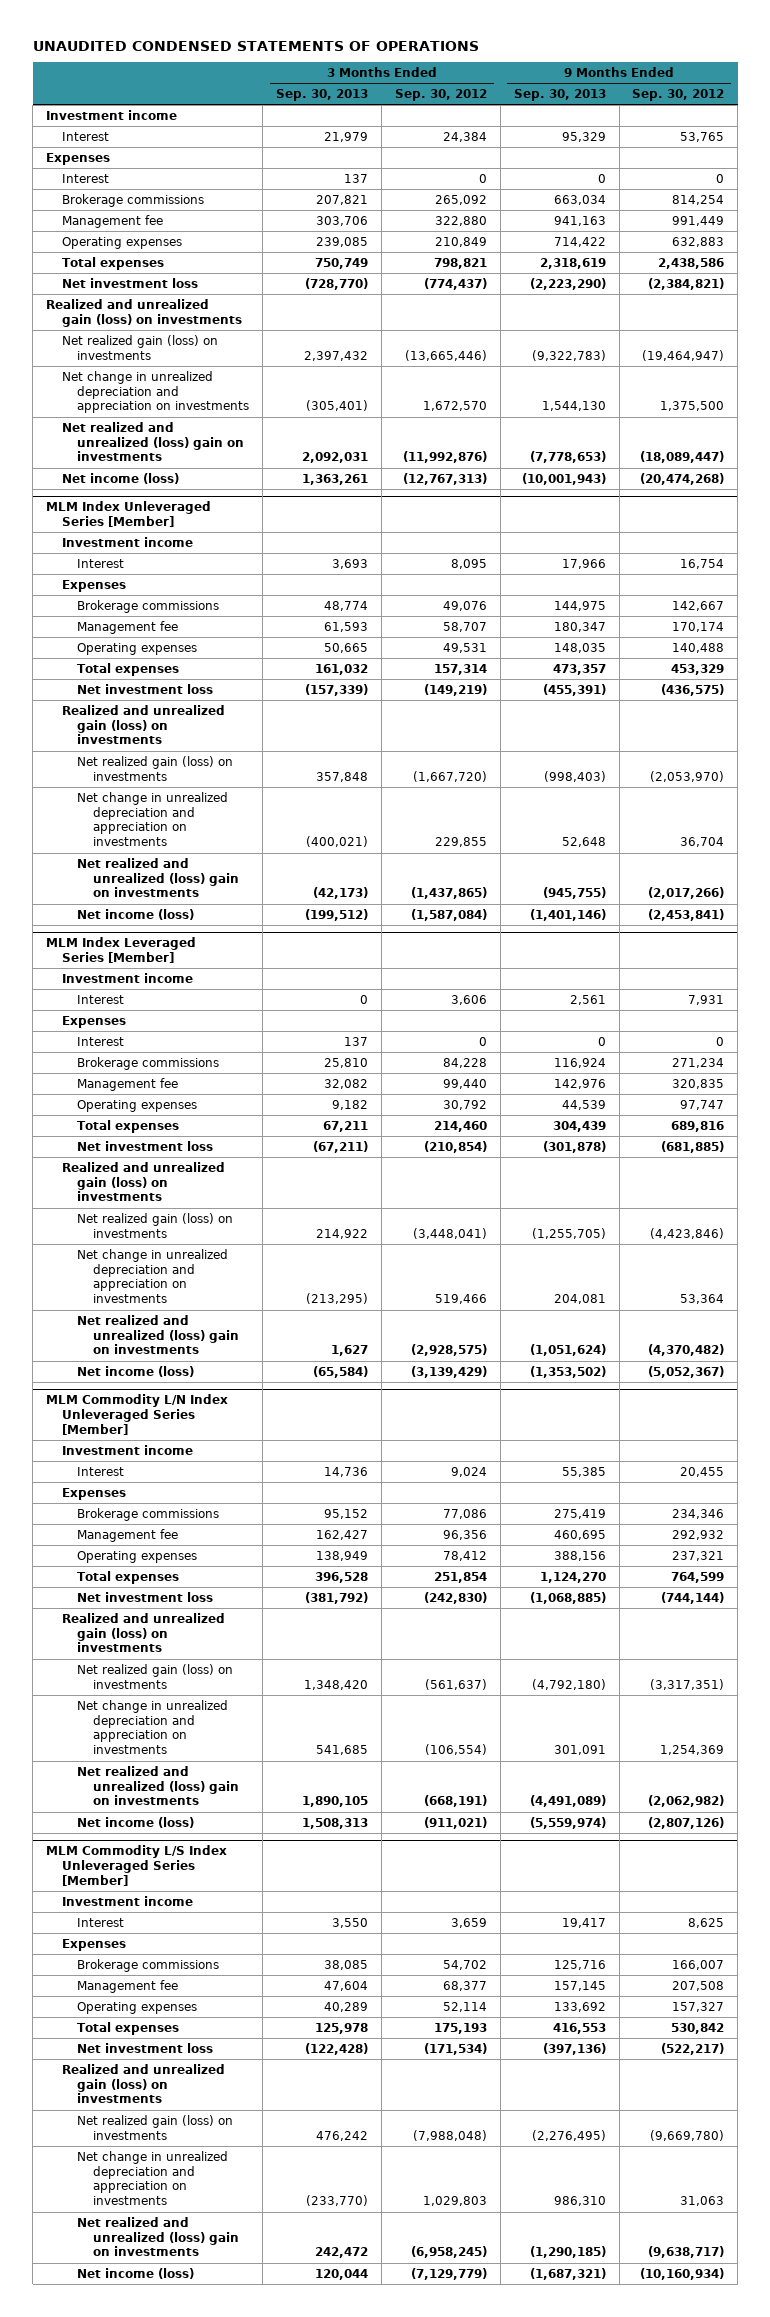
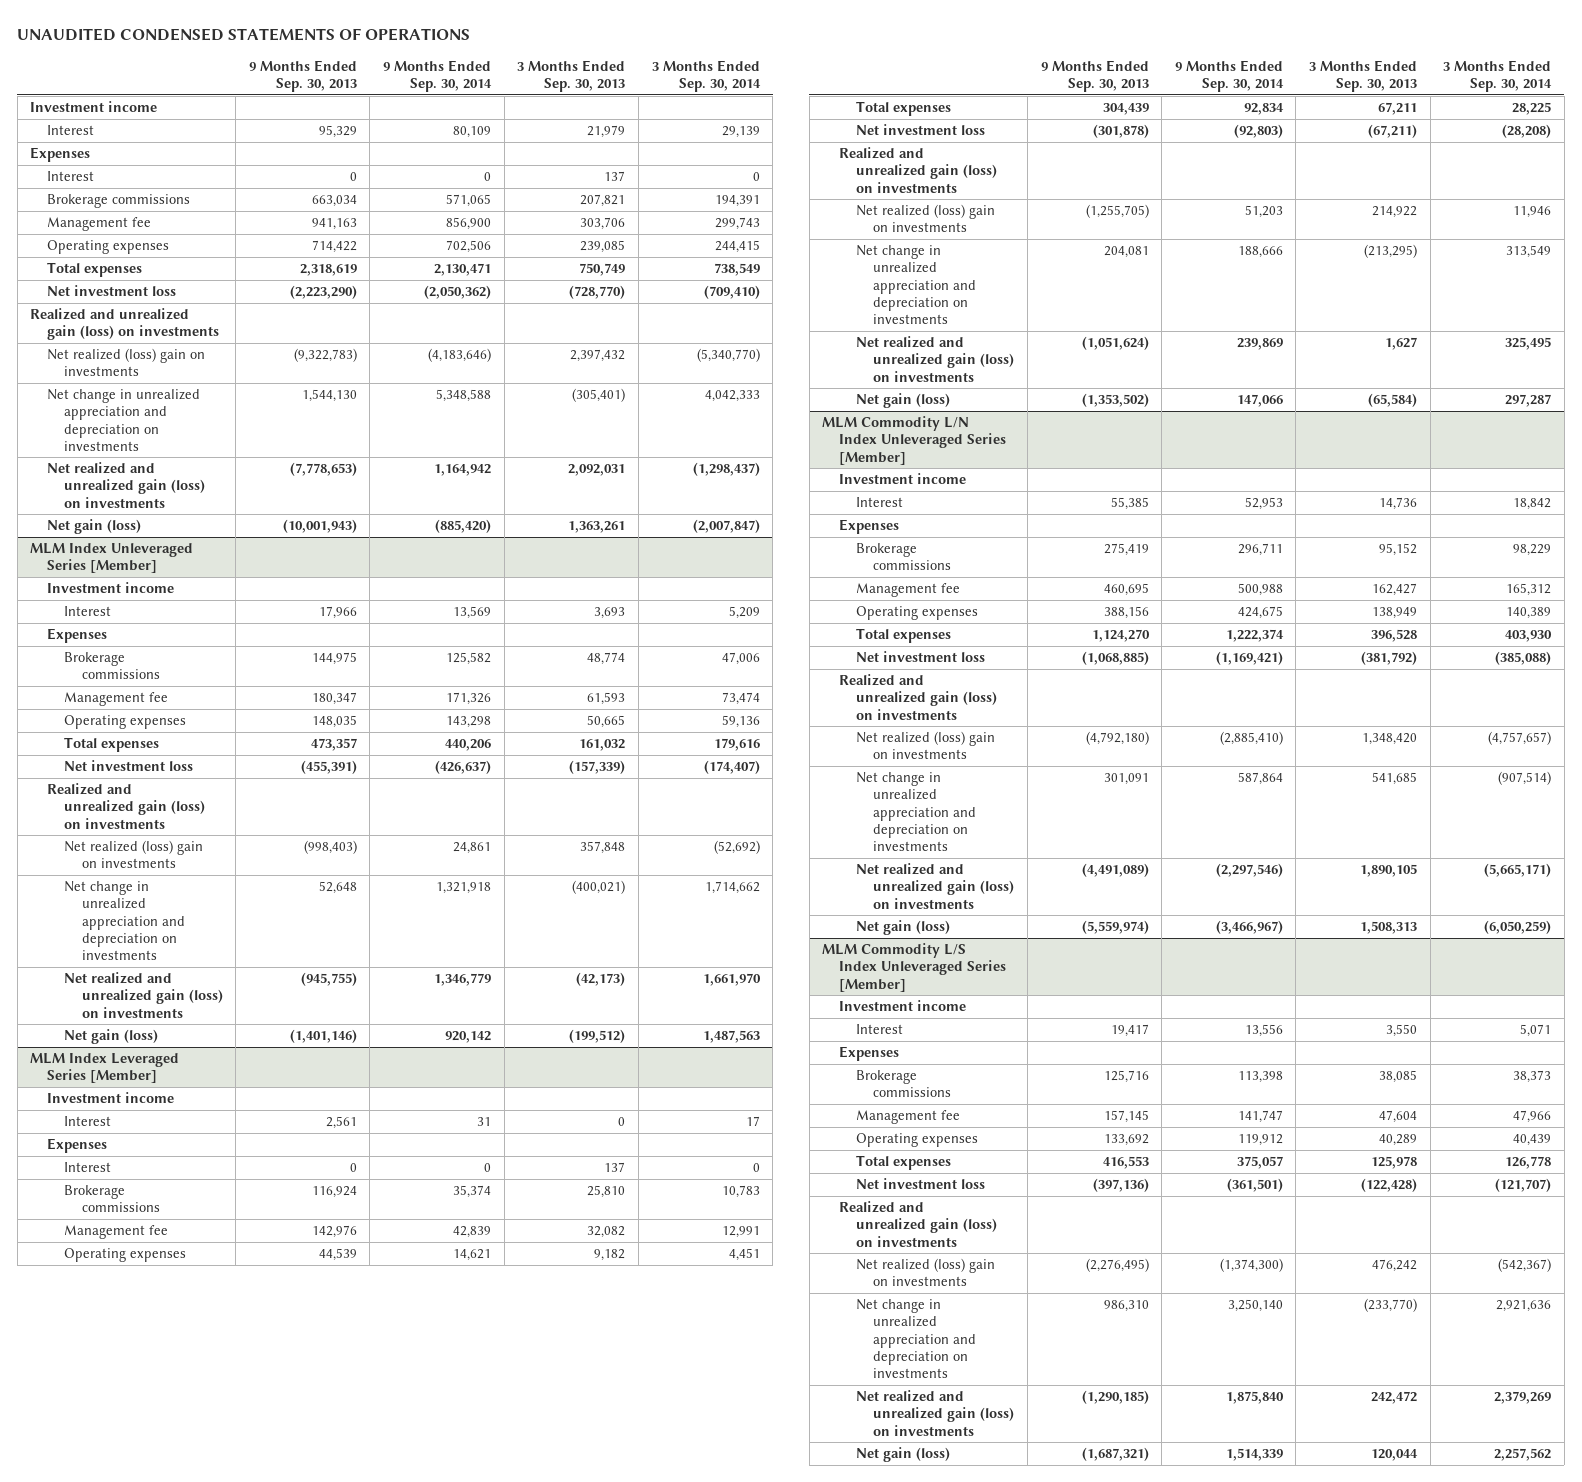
[394,88,487,101] Sep. 30, 2012 -> none
[632,88,725,101] Sep. 30, 2012 -> none
none -> [383,59,493,92] 9 Months Ended Sep. 30, 2014
none -> [651,59,761,92] 3 Months Ended Sep. 30, 2014
[61,334,218,360] Net realized gain (loss) on investments -> [47,348,206,377] Net realized (loss) gain on investments
[61,370,250,414] Net change in unrealized depreciation and appreciation on investments -> [47,389,201,451] Net change in unrealized appreciation and depreciation on investments
[61,421,245,462] Net realized and unrealized (loss) gain on investments -> [47,462,206,508] Net realized and unrealized gain (loss) on investments
[61,472,179,484] Net income (loss) -> [47,519,142,535] Net gain (loss)
[77,755,234,781] Net realized gain (loss) on investments -> [64,840,204,869] Net realized (loss) gain on investments
[77,791,229,847] Net change in unrealized depreciation and appreciation on investments -> [64,881,185,960] Net change in unrealized appreciation and depreciation on investments
[77,857,240,898] Net realized and unrealized (loss) gain on investments -> [64,972,223,1018] Net realized and unrealized gain (loss) on investments
[77,908,195,920] Net income (loss) -> [64,1029,159,1045] Net gain (loss)
[77,1212,234,1238] Net realized gain (loss) on investments -> [856,204,996,233] Net realized (loss) gain on investments
[77,1248,229,1304] Net change in unrealized depreciation and appreciation on investments -> [856,245,977,324] Net change in unrealized appreciation and depreciation on investments
[77,1314,240,1355] Net realized and unrealized (loss) gain on investments -> [856,336,1015,382] Net realized and unrealized gain (loss) on investments
[77,1365,195,1377] Net income (loss) -> [856,393,951,409] Net gain (loss)
[77,1663,234,1689] Net realized gain (loss) on investments -> [856,731,996,760] Net realized (loss) gain on investments
[77,1699,229,1755] Net change in unrealized depreciation and appreciation on investments -> [856,772,977,851] Net change in unrealized appreciation and depreciation on investments
[77,1765,240,1806] Net realized and unrealized (loss) gain on investments -> [856,863,1015,909] Net realized and unrealized gain (loss) on investments
[77,1816,195,1828] Net income (loss) -> [856,920,951,936] Net gain (loss)
[77,2114,234,2140] Net realized gain (loss) on investments -> [856,1258,996,1287] Net realized (loss) gain on investments
[77,2150,229,2206] Net change in unrealized depreciation and appreciation on investments -> [856,1299,977,1378] Net change in unrealized appreciation and depreciation on investments
[77,2216,240,2257] Net realized and unrealized (loss) gain on investments -> [856,1390,1015,1436] Net realized and unrealized gain (loss) on investments
[77,2267,195,2279] Net income (loss) -> [856,1447,951,1463] Net gain (loss)

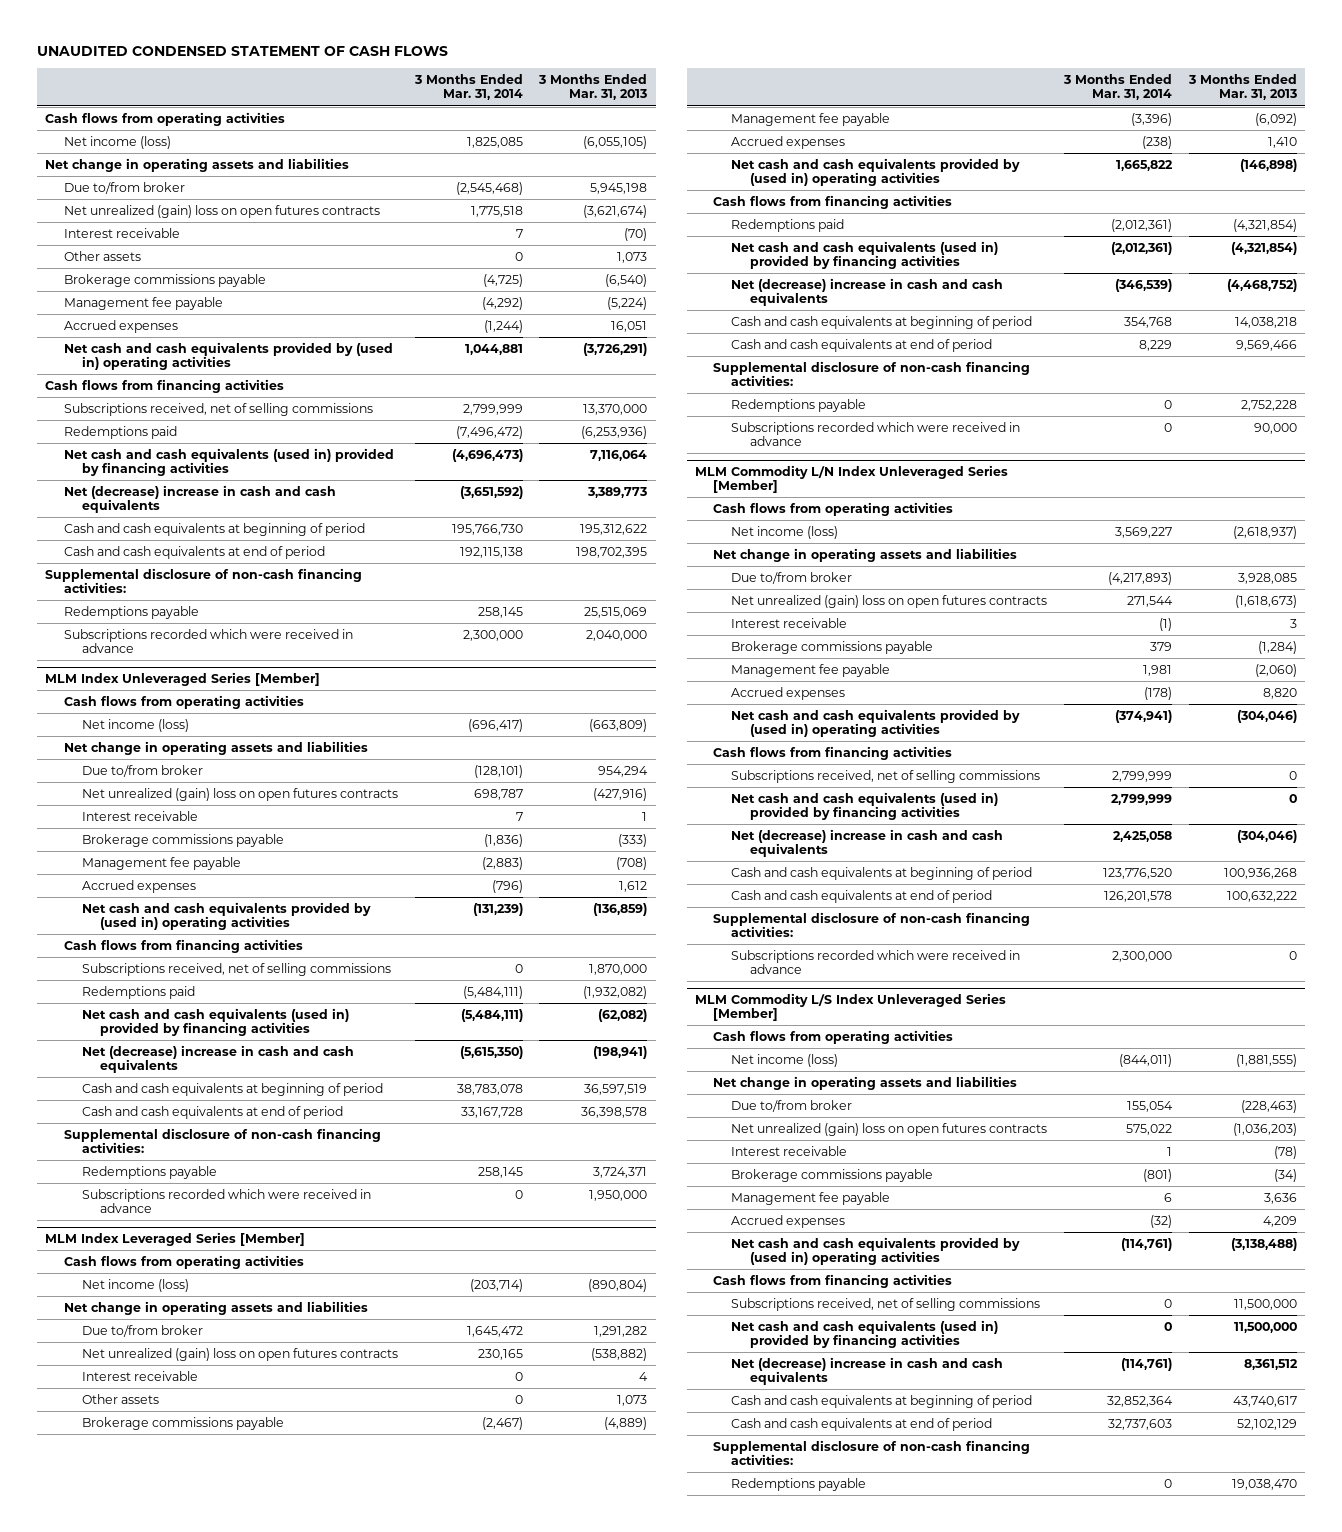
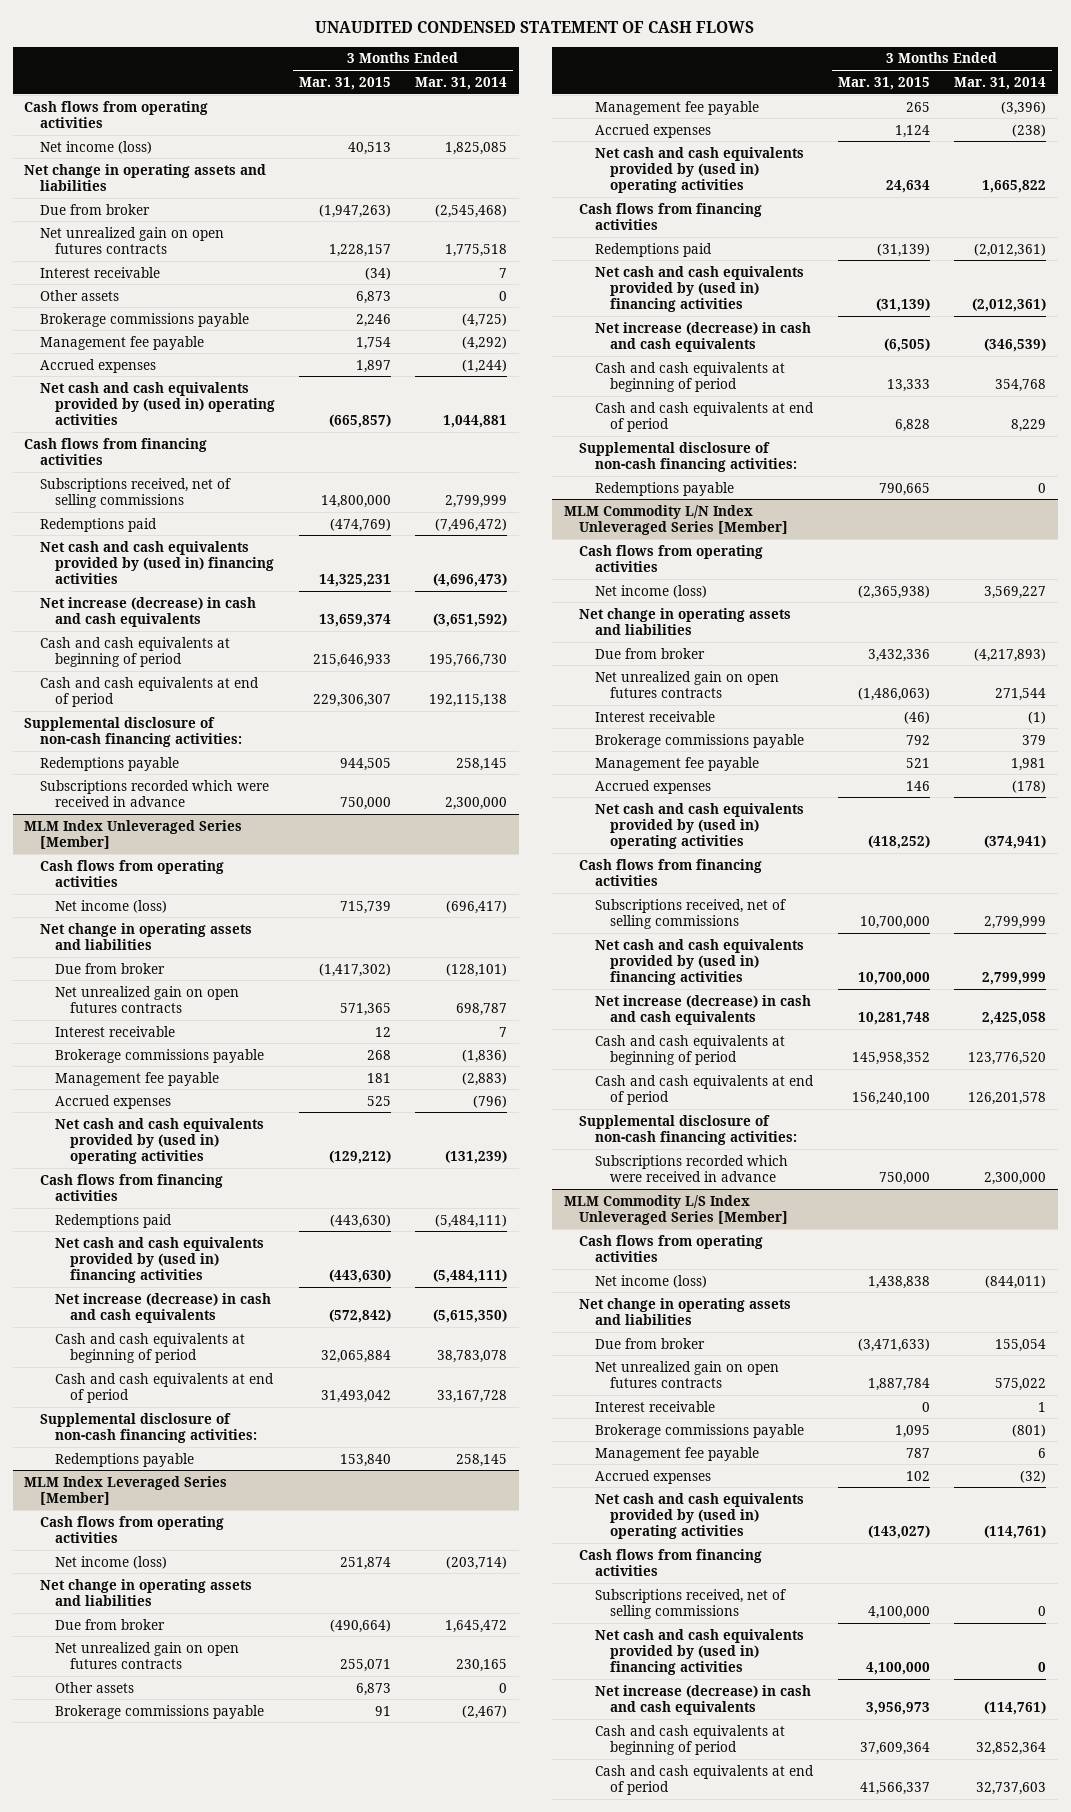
[538,74,648,101] 3 Months Ended Mar. 31, 2013 -> none
none -> [298,76,391,90] Mar. 31, 2015
[63,181,185,194] Due to/from broker -> [39,203,150,215] Due from broker
[63,204,380,218] Net unrealized (gain) loss on open futures contracts -> [39,226,224,254] Net unrealized gain on open futures contracts
[63,447,394,477] Net cash and cash equivalents (used in) provided by financing activities -> [39,540,275,585] Net cash and cash equivalents provided by (used in) financing activities
[63,484,336,514] Net (decrease) increase in cash and cash equivalents -> [39,596,256,627] Net increase (decrease) in cash and cash equivalents
[81,764,203,777] Due to/from broker -> [55,962,166,974] Due from broker
[81,787,398,801] Net unrealized (gain) loss on open futures contracts -> [55,985,240,1013] Net unrealized gain on open futures contracts
[81,962,391,976] Subscriptions received, net of selling commissions -> none
[81,1007,349,1037] Net cash and cash equivalents (used in) provided by financing activities -> [55,1236,265,1284] Net cash and cash equivalents provided by (used in) financing activities
[81,1044,354,1074] Net (decrease) increase in cash and cash equivalents -> [55,1292,272,1323] Net increase (decrease) in cash and cash equivalents
[81,1188,371,1214] Subscriptions recorded which were received in advance -> none
[81,1370,198,1381] Interest receivable -> none
[81,1324,203,1337] Due to/from broker -> [55,1618,166,1630] Due from broker
[81,1347,398,1361] Net unrealized (gain) loss on open futures contracts -> [55,1641,240,1669] Net unrealized gain on open futures contracts
[731,240,999,270] Net cash and cash equivalents (used in) provided by financing activities -> [594,265,804,313] Net cash and cash equivalents provided by (used in) financing activities
[731,277,1004,307] Net (decrease) increase in cash and cash equivalents -> [594,321,811,352] Net increase (decrease) in cash and cash equivalents
[731,421,1021,447] Subscriptions recorded which were received in advance -> none
[731,571,853,584] Due to/from broker -> [594,647,705,659] Due from broker
[731,594,1048,608] Net unrealized (gain) loss on open futures contracts -> [594,670,779,698] Net unrealized gain on open futures contracts
[731,791,999,821] Net cash and cash equivalents (used in) provided by financing activities -> [594,938,804,986] Net cash and cash equivalents provided by (used in) financing activities
[731,828,1004,858] Net (decrease) increase in cash and cash equivalents -> [594,994,811,1025] Net increase (decrease) in cash and cash equivalents
[731,1099,853,1112] Due to/from broker -> [594,1337,705,1349] Due from broker
[731,1122,1048,1136] Net unrealized (gain) loss on open futures contracts -> [594,1360,779,1388] Net unrealized gain on open futures contracts
[731,1319,999,1349] Net cash and cash equivalents (used in) provided by financing activities -> [594,1628,804,1676] Net cash and cash equivalents provided by (used in) financing activities
[731,1356,1004,1386] Net (decrease) increase in cash and cash equivalents -> [594,1684,811,1715] Net increase (decrease) in cash and cash equivalents
[713,1439,1031,1466] Supplemental disclosure of non-cash financing activities: -> none
[731,1477,867,1491] Redemptions payable -> none

